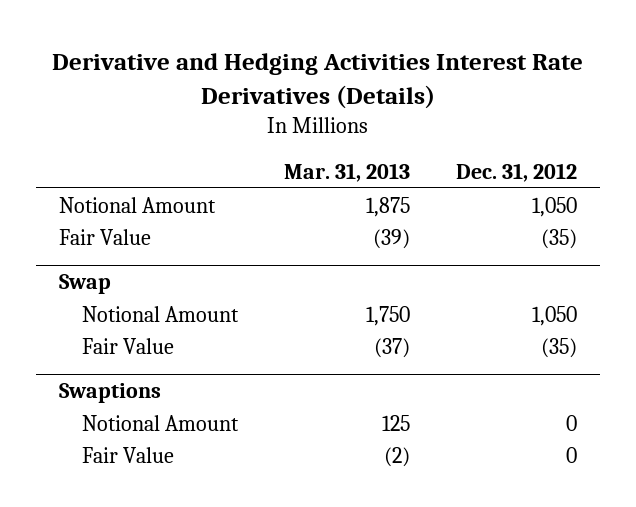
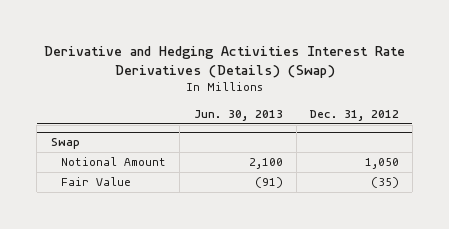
[52,53,584,109] Derivative and Hedging Activities Interest Rate Derivatives (Details) -> [43,45,405,78] Derivative and Hedging Activities Interest Rate Derivatives (Details) (Swap)
[283,162,410,182] Mar. 31, 2013 -> none
none -> [193,109,283,121] Jun. 30, 2013
[59,196,217,213] Notional Amount -> none
[59,228,152,245] Fair Value -> none
[59,383,162,404] Swaptions -> none
[81,414,239,431] Notional Amount -> none
[81,446,174,463] Fair Value -> none

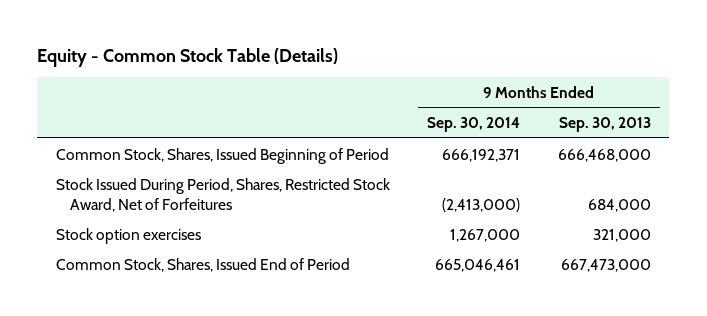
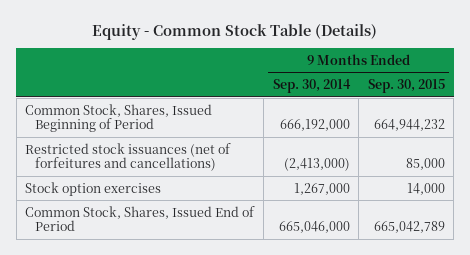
[558,116,651,132] Sep. 30, 2013 -> none
none -> [367,79,445,94] Sep. 30, 2015
[442,148,521,162] 666,192,371 -> [279,119,350,132] 666,192,000
[56,177,391,212] Stock Issued During Period, Shares, Restricted Stock Award, Net of Forfeitures -> [25,142,232,172] Restricted stock issuances (net of forfeitures and cancellations)
[435,258,521,272] 665,046,461 -> [278,221,350,234] 665,046,000

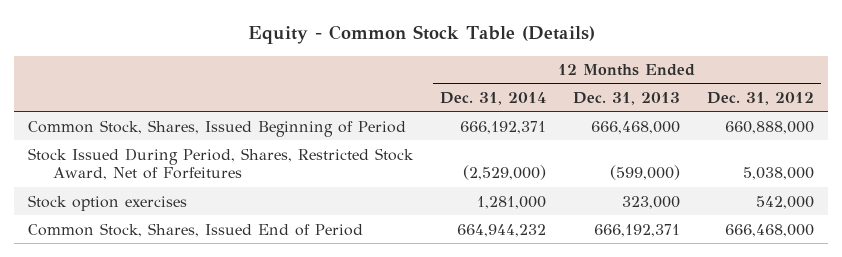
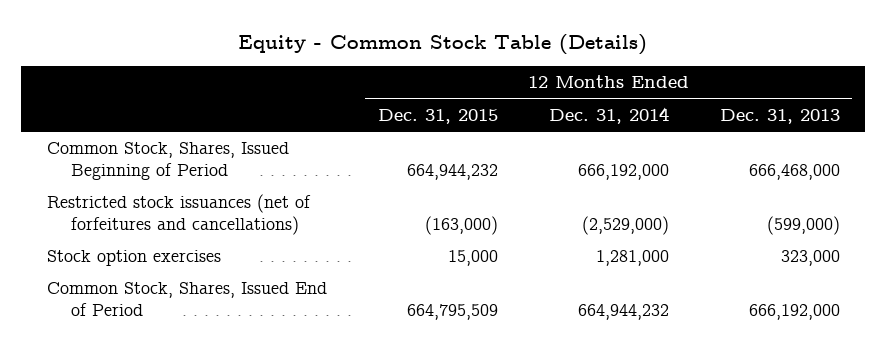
[707,91,815,105] Dec. 31, 2012 -> none
none -> [377,108,498,124] Dec. 31, 2015
[459,120,546,134] 666,192,371 -> [577,164,669,181] 666,192,000
[27,147,414,181] Stock Issued During Period, Shares, Restricted Stock Award, Net of Forfeitures -> [46,194,311,236] Restricted stock issuances (net of forfeitures and cancellations)
[593,223,680,237] 666,192,371 -> [748,304,840,321] 666,192,000

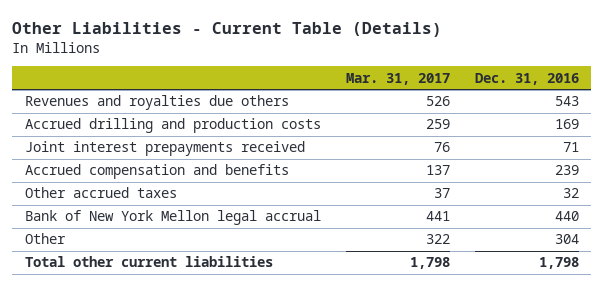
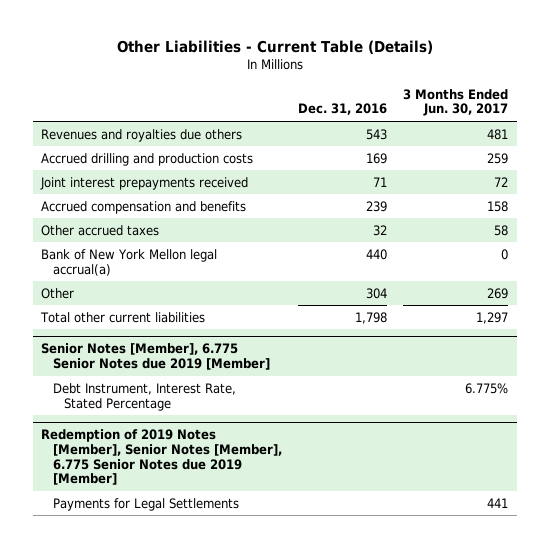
[345,72,450,85] Mar. 31, 2017 -> none
none -> [403,88,509,117] 3 Months Ended Jun. 30, 2017
[24,210,321,226] Bank of New York Mellon legal accrual -> [41,248,218,276] Bank of New York Mellon legal accrual(a)
none -> [41,343,270,370] Senior Notes [Member], 6.775 Senior Notes due 2019 [Member]
none -> [52,382,236,411] Debt Instrument, Interest Rate, Stated Percentage
none -> [41,429,282,486] Redemption of 2019 Notes [Member], Senior Notes [Member], 6.775 Senior Notes due 2019 [Member]
none -> [52,497,239,511] Payments for Legal Settlements

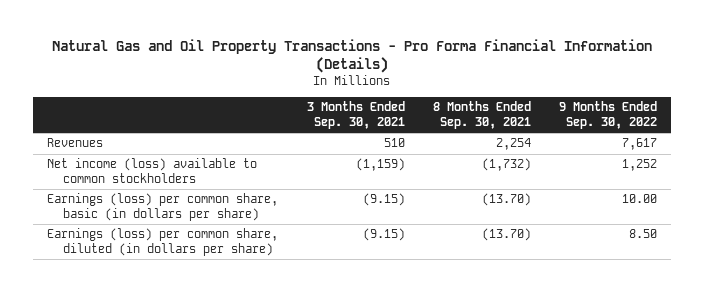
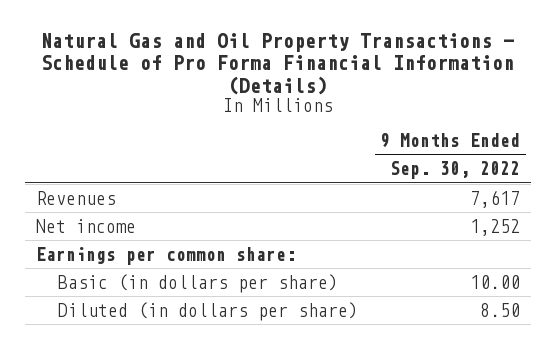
[52,39,653,74] Natural Gas and Oil Property Transactions - Pro Forma Financial Information (Details) -> [41,32,515,95] Natural Gas and Oil Property Transactions - Schedule of Pro Forma Financial Information (Details)
[306,101,405,129] 3 Months Ended Sep. 30, 2021 -> none
[432,101,531,129] 8 Months Ended Sep. 30, 2021 -> none
[47,158,258,184] Net income (loss) available to common stockholders -> [36,218,137,233] Net income
none -> [36,246,297,265] Earnings per common share:
[47,193,279,222] Earnings (loss) per common share, basic (in dollars per share) -> [58,273,339,293] Basic (in dollars per share)
[47,228,279,257] Earnings (loss) per common share, diluted (in dollars per share) -> [58,301,359,321] Diluted (in dollars per share)

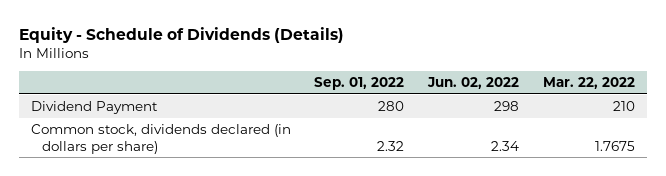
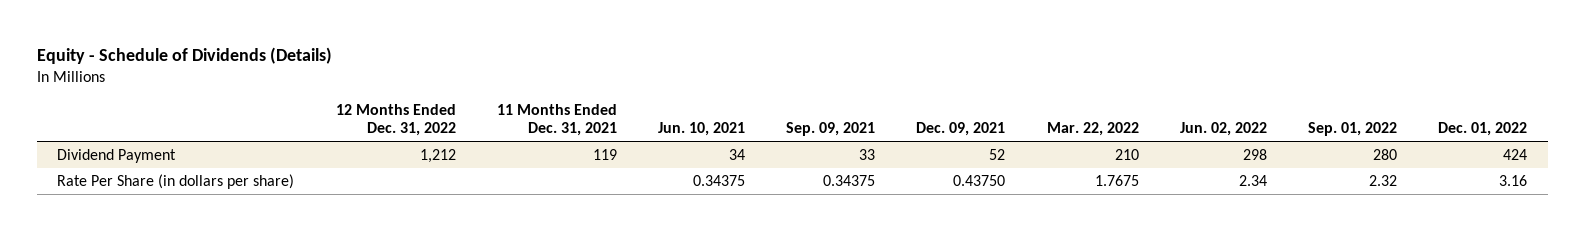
none -> [335,104,456,137] 12 Months Ended Dec. 31, 2022
none -> [496,104,617,137] 11 Months Ended Dec. 31, 2021
none -> [657,122,745,137] Jun. 10, 2021
none -> [786,122,876,137] Sep. 09, 2021
none -> [916,122,1006,137] Dec. 09, 2021
none -> [1438,122,1528,137] Dec. 01, 2022
[30,123,291,154] Common stock, dividends declared (in dollars per share) -> [57,174,295,190] Rate Per Share (in dollars per share)

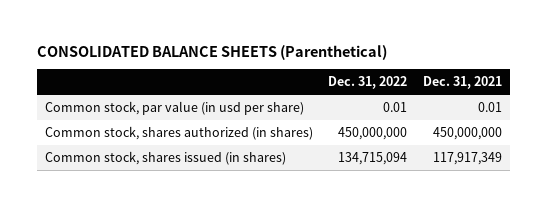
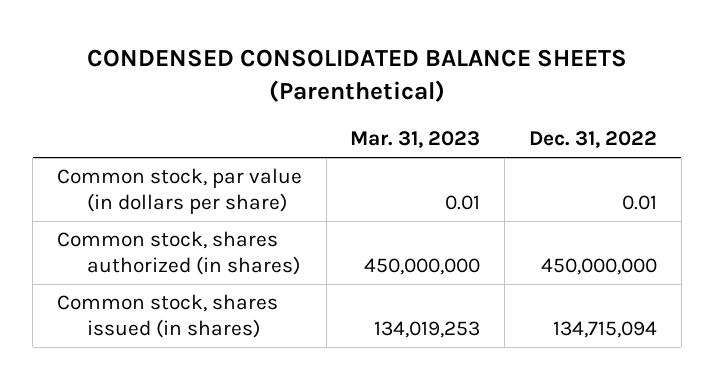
[37,44,388,60] CONSOLIDATED BALANCE SHEETS (Parenthetical) -> [86,48,627,102] CONDENSED CONSOLIDATED BALANCE SHEETS (Parenthetical)
[422,76,502,90] Dec. 31, 2021 -> none
none -> [350,131,481,149] Mar. 31, 2023
[44,101,304,116] Common stock, par value (in usd per share) -> [56,168,302,215] Common stock, par value (in dollars per share)

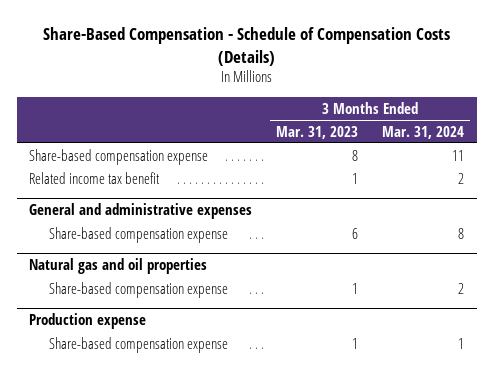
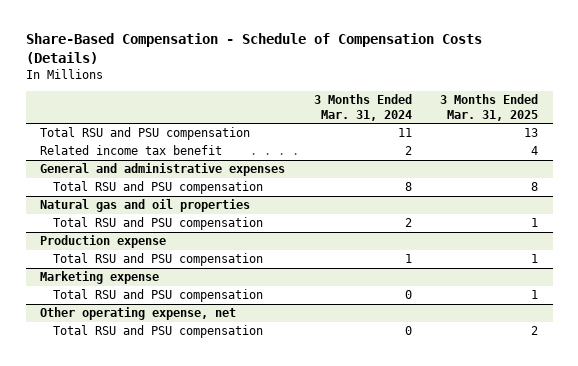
[276,125,359,139] Mar. 31, 2023 -> none
none -> [440,94,539,121] 3 Months Ended Mar. 31, 2025
[29,148,209,165] Share-based compensation expense -> [39,127,250,141] Total RSU and PSU compensation
[49,226,229,243] Share-based compensation expense -> [52,181,263,195] Total RSU and PSU compensation
[49,281,229,298] Share-based compensation expense -> [52,217,263,231] Total RSU and PSU compensation
[49,336,229,353] Share-based compensation expense -> [52,253,263,267] Total RSU and PSU compensation
none -> [39,271,159,285] Marketing expense
none -> [52,289,263,303] Total RSU and PSU compensation
none -> [39,307,236,321] Other operating expense, net
none -> [52,325,263,339] Total RSU and PSU compensation

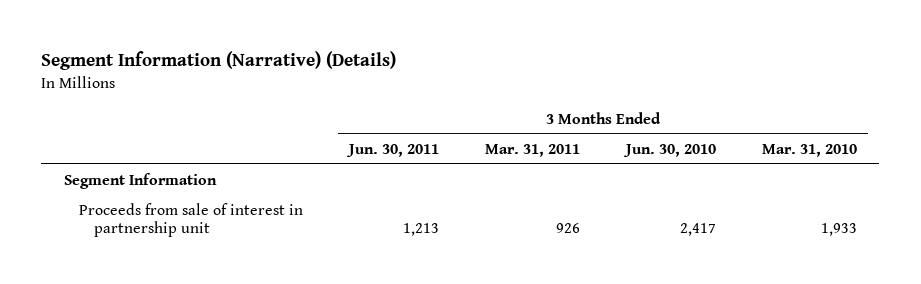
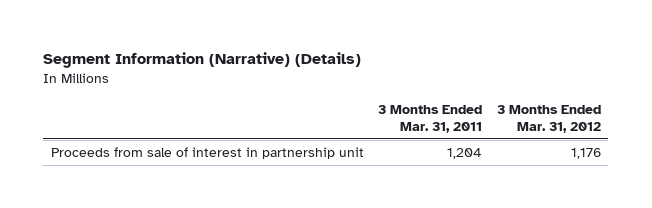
[345,143,439,157] Jun. 30, 2011 -> none
[622,143,716,157] Jun. 30, 2010 -> none
[761,143,857,157] Mar. 31, 2010 -> none
none -> [497,104,602,133] 3 Months Ended Mar. 31, 2012
[63,172,217,189] Segment Information -> none
[555,223,580,234] 926 -> [447,148,483,160] 1,204

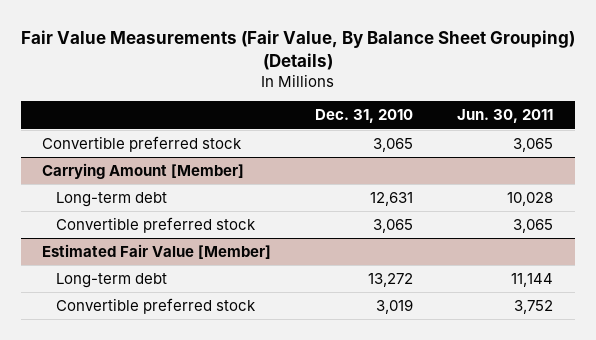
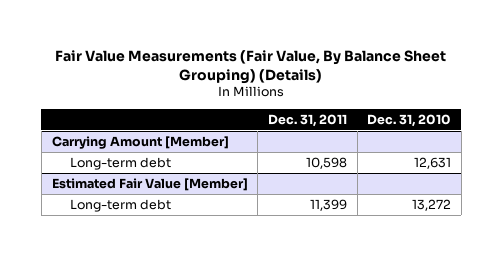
[457,109,554,124] Jun. 30, 2011 -> none
none -> [267,113,347,127] Dec. 31, 2011
[42,136,243,153] Convertible preferred stock -> none
[56,217,257,234] Convertible preferred stock -> none
[56,298,257,315] Convertible preferred stock -> none

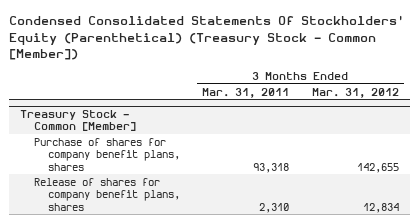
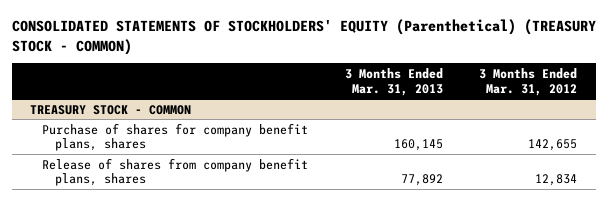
[8,15,404,61] Condensed Consolidated Statements Of Stockholders' Equity (Parenthetical) (Treasury Stock - Common [Member]) -> [11,19,596,55] CONSOLIDATED STATEMENTS OF STOCKHOLDERS' EQUITY (Parenthetical) (TREASURY STOCK - COMMON)
[202,87,290,98] Mar. 31, 2011 -> none
none -> [344,67,443,96] 3 Months Ended Mar. 31, 2013
[19,109,136,132] Treasury Stock - Common [Member] -> [29,104,191,115] TREASURY STOCK - COMMON
[33,177,180,211] Release of shares for company benefit plans, shares -> [42,157,309,187] Release of shares from company benefit plans, shares

